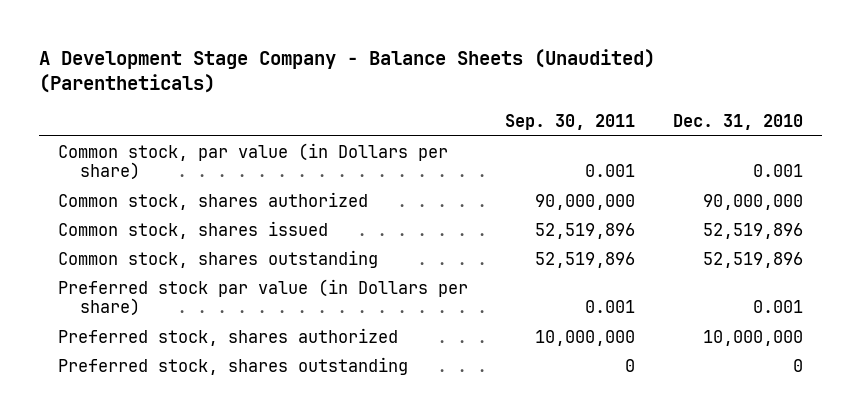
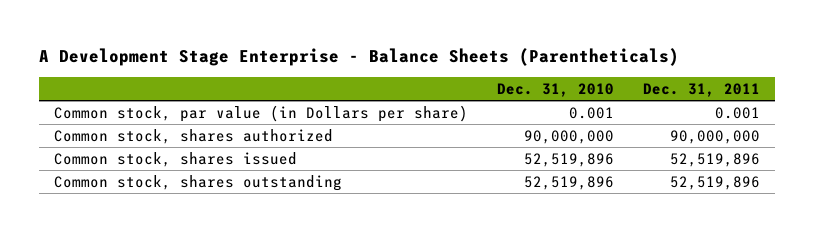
[39,48,656,94] A Development Stage Company - Balance Sheets (Unaudited) (Parentheticals) -> [39,48,680,67] A Development Stage Enterprise - Balance Sheets (Parentheticals)
[505,114,636,131] Sep. 30, 2011 -> none
none -> [643,82,761,97] Dec. 31, 2011
[57,278,468,317] Preferred stock par value (in Dollars per share) -> none
[57,327,398,346] Preferred stock, shares authorized -> none
[57,356,408,375] Preferred stock, shares outstanding -> none

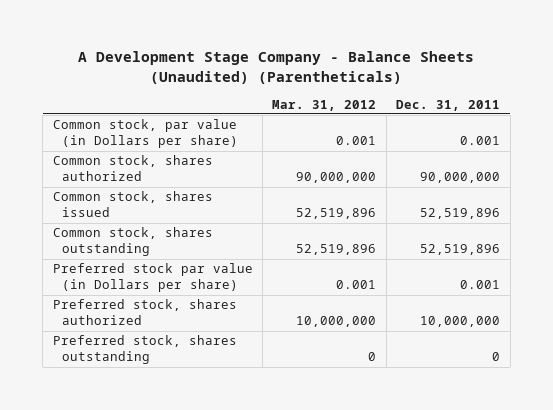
[39,48,680,67] A Development Stage Enterprise - Balance Sheets (Parentheticals) -> [78,51,475,84] A Development Stage Company - Balance Sheets (Unaudited) (Parentheticals)
[496,82,614,97] Dec. 31, 2010 -> none
none -> [272,99,377,111] Mar. 31, 2012
none -> [52,263,253,293] Preferred stock par value (in Dollars per share)
none -> [52,299,237,326] Preferred stock, shares authorized
none -> [52,335,237,365] Preferred stock, shares outstanding

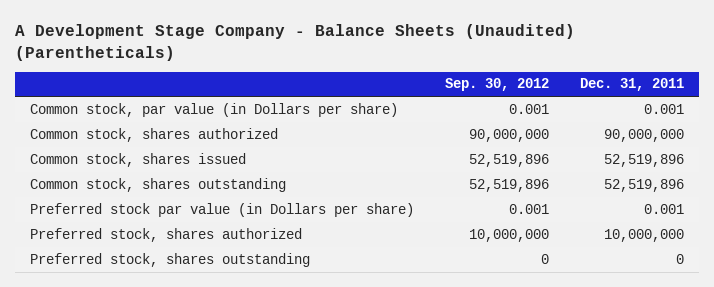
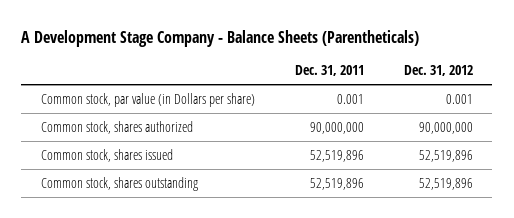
[14,24,575,61] A Development Stage Company - Balance Sheets (Unaudited) (Parentheticals) -> [21,29,420,47] A Development Stage Company - Balance Sheets (Parentheticals)
[444,78,549,92] Sep. 30, 2012 -> none
none -> [403,65,473,77] Dec. 31, 2012
[30,202,415,217] Preferred stock par value (in Dollars per share) -> none
[30,227,303,242] Preferred stock, shares authorized -> none
[30,252,311,267] Preferred stock, shares outstanding -> none

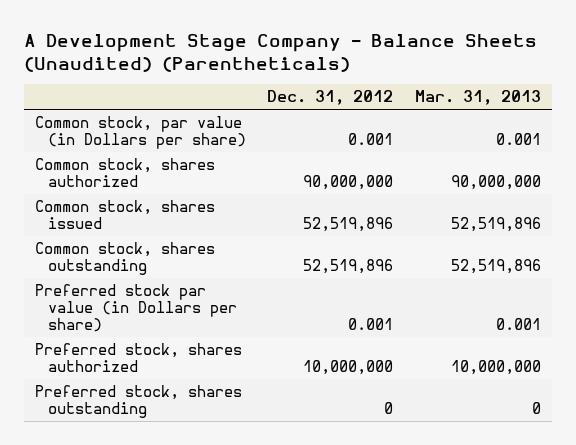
[21,29,420,47] A Development Stage Company - Balance Sheets (Parentheticals) -> [23,33,537,72] A Development Stage Company - Balance Sheets (Unaudited) (Parentheticals)
[294,65,364,77] Dec. 31, 2011 -> none
none -> [415,90,542,106] Mar. 31, 2013
none -> [34,283,237,333] Preferred stock par value (in Dollars per share)
none -> [34,342,242,373] Preferred stock, shares authorized
none -> [34,384,242,419] Preferred stock, shares outstanding

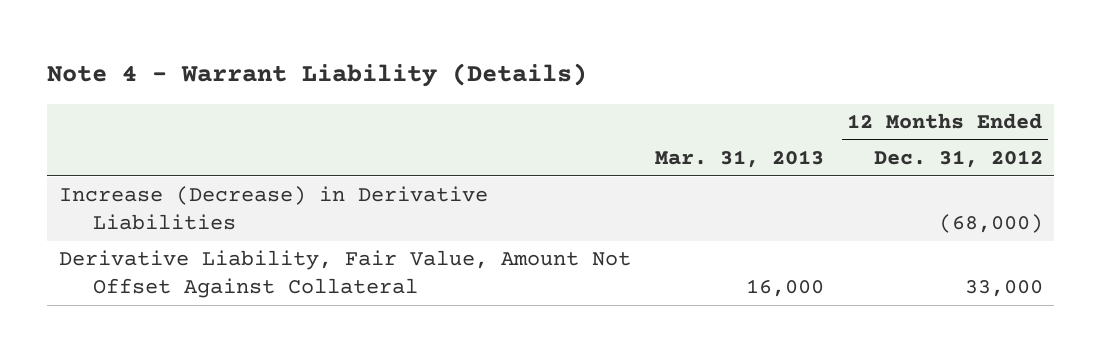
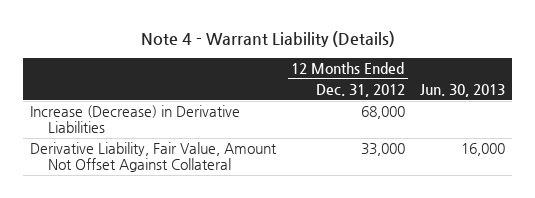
[654,150,824,169] Mar. 31, 2013 -> none
none -> [419,83,505,97] Jun. 30, 2013
[938,213,1043,233] (68,000) -> [360,106,405,120] 68,000

